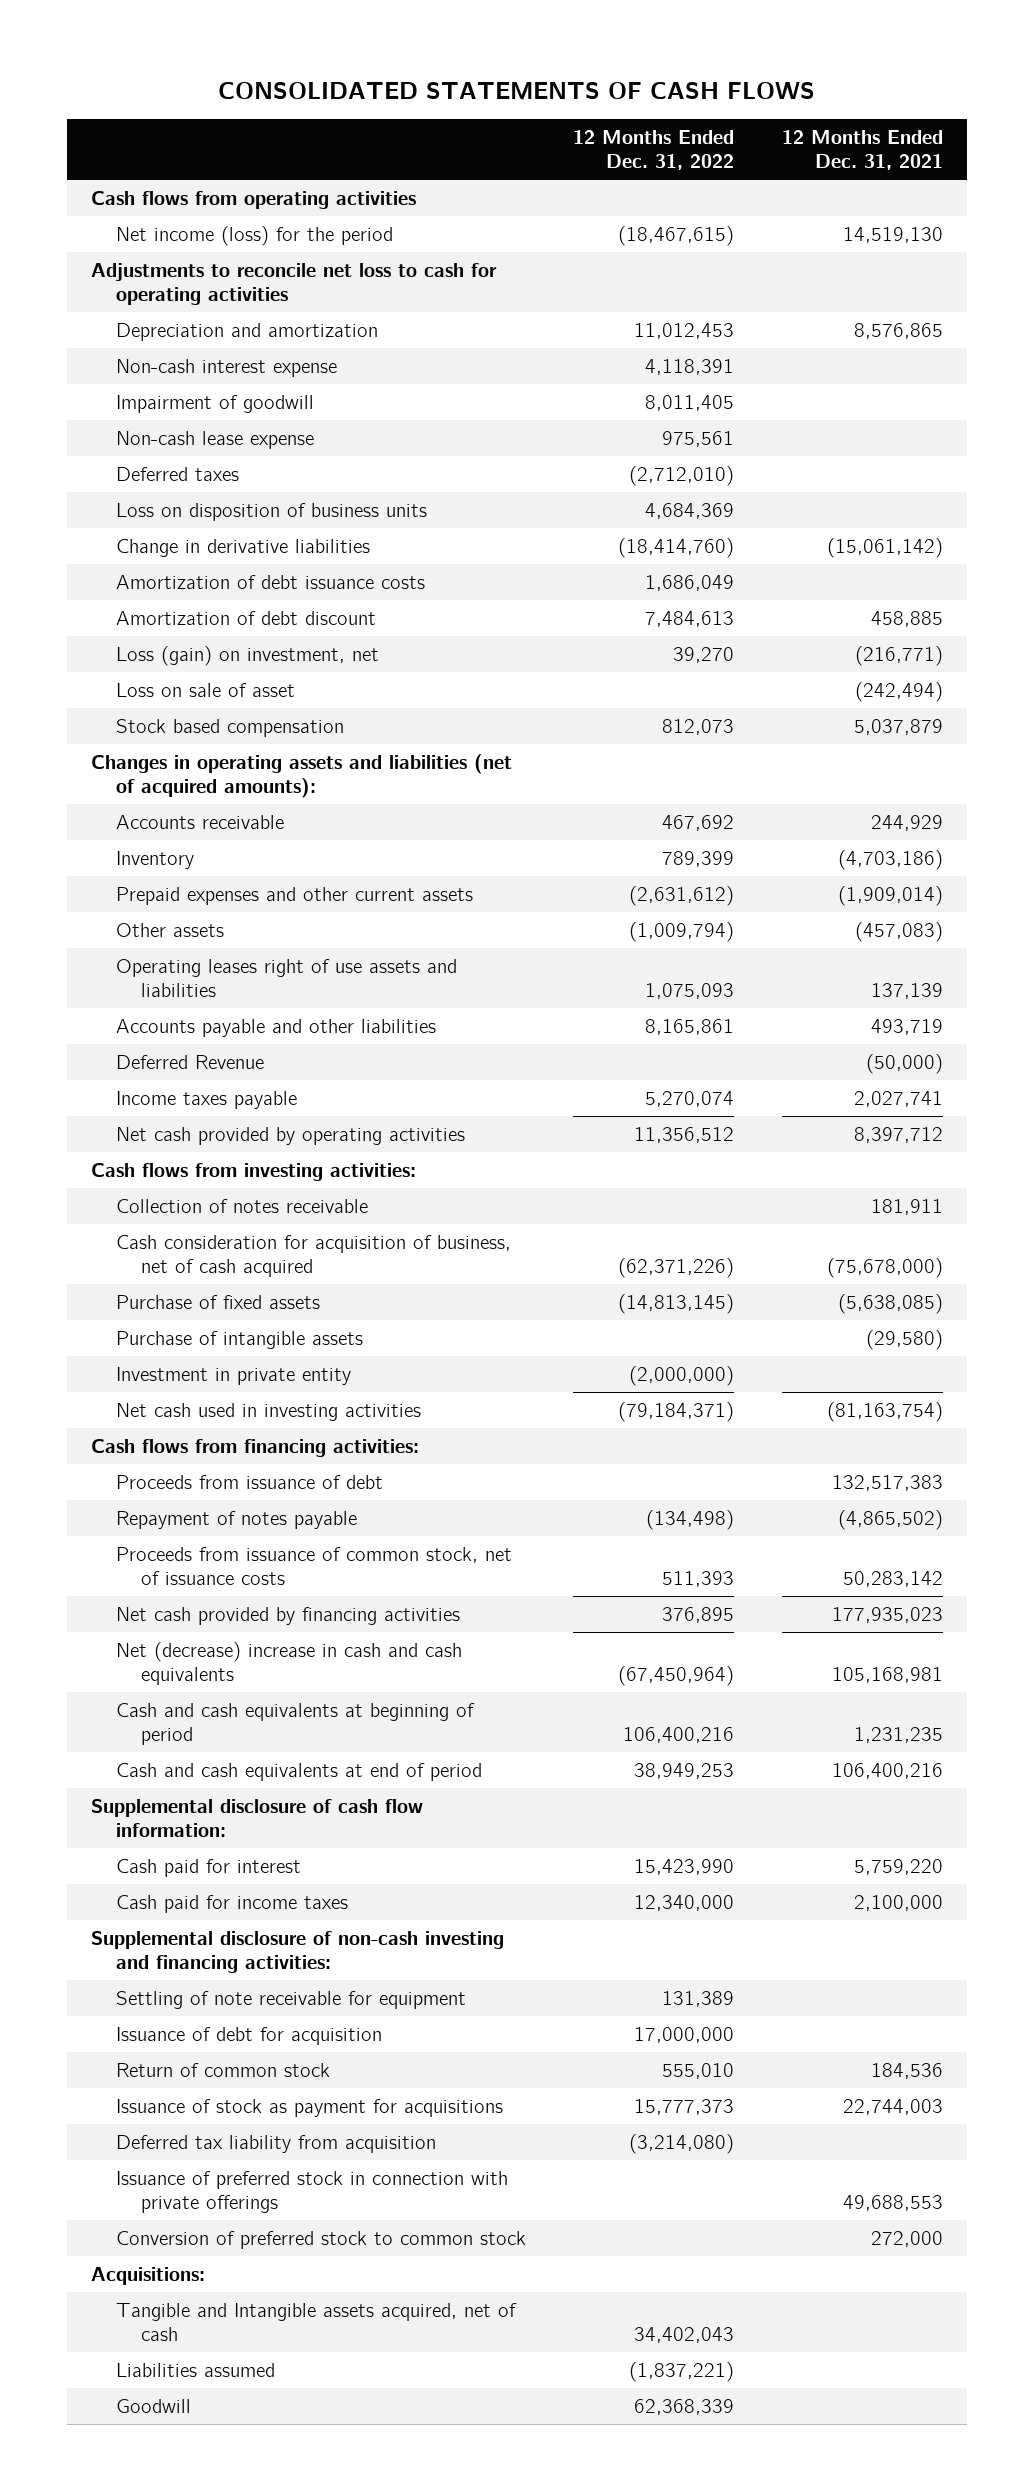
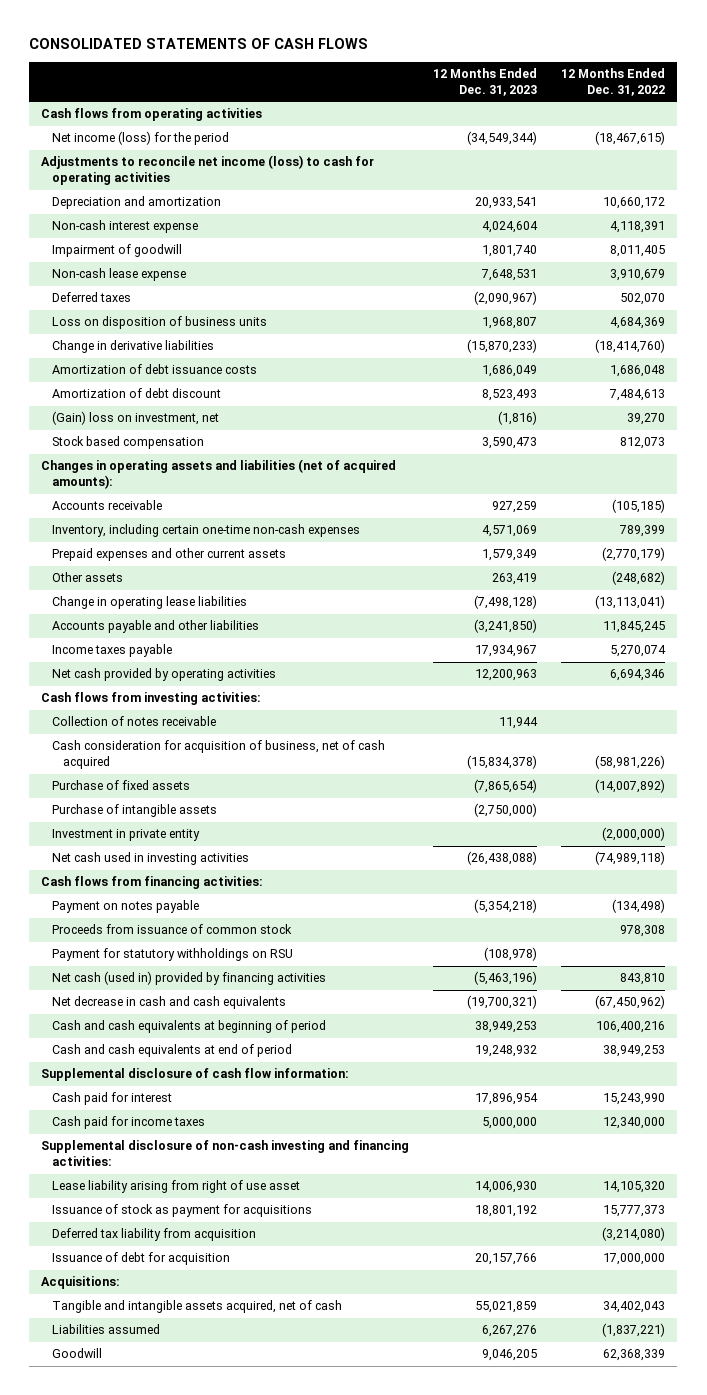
[781,130,943,171] 12 Months Ended Dec. 31, 2021 -> none
none -> [433,67,538,97] 12 Months Ended Dec. 31, 2023
[91,262,498,306] Adjustments to reconcile net loss to cash for operating activities -> [41,155,375,186] Adjustments to reconcile net income (loss) to cash for operating activities
[634,322,735,339] 11,012,453 -> [603,197,666,210] 10,660,172
[662,430,735,447] 975,561 -> [610,269,666,282] 3,910,679
[629,465,735,486] (2,712,010) -> [620,293,666,306] 502,070
[645,574,735,591] 1,686,049 -> [610,365,666,378] 1,686,048
[115,682,295,697] Loss on sale of asset -> none
[115,645,379,666] Loss (gain) on investment, net -> [51,411,219,426] (Gain) loss on investment, net
[115,958,457,998] Operating leases right of use assets and liabilities -> none
[115,1054,264,1069] Deferred Revenue -> none
[662,814,735,831] 467,692 -> [612,499,666,514] (105,185)
[115,850,194,869] Inventory -> [51,524,360,538] Inventory, including certain one-time non-cash expenses
[629,885,735,906] (2,631,612) -> [602,547,666,562] (2,770,179)
[629,921,735,942] (1,009,794) -> [612,571,666,586] (248,682)
none -> [51,596,247,610] Change in operating lease liabilities
[645,1018,735,1035] 8,165,861 -> [603,621,666,634] 11,845,245
[634,1126,735,1143] 11,356,512 -> [610,669,666,682] 6,694,346
[618,1258,735,1279] (62,371,226) -> [595,755,666,770] (58,981,226)
[618,1293,735,1314] (14,813,145) -> [595,779,666,794] (14,007,892)
[618,1401,735,1422] (79,184,371) -> [595,851,666,866] (74,989,118)
[115,1474,383,1489] Proceeds from issuance of debt -> none
[115,1510,357,1529] Repayment of notes payable -> [51,900,199,914] Payment on notes payable
[115,1546,512,1586] Proceeds from issuance of common stock, net of issuance costs -> [51,924,292,935] Proceeds from issuance of common stock
[662,1571,735,1588] 511,393 -> [620,925,666,938] 978,308
none -> [51,948,293,962] Payment for statutory withholdings on RSU
[115,1606,460,1625] Net cash provided by financing activities -> [51,971,326,986] Net cash (used in) provided by financing activities
[662,1606,735,1623] 376,895 -> [620,973,666,986] 843,810
[115,1641,462,1686] Net (decrease) increase in cash and cash equivalents -> [51,996,286,1010] Net decrease in cash and cash equivalents
[618,1666,735,1687] (67,450,964) -> [595,995,666,1010] (67,450,962)
[634,1858,735,1875] 15,423,990 -> [603,1093,666,1106] 15,243,990
[115,1990,466,2009] Settling of note receivable for equipment -> none
[115,2062,330,2077] Return of common stock -> none
none -> [51,1180,300,1194] Lease liability arising from right of use asset
[115,2170,508,2214] Issuance of preferred stock in connection with private offerings -> none
[115,2230,526,2249] Conversion of preferred stock to common stock -> none
[115,2026,382,2045] Issuance of debt for acquisition -> [51,1252,230,1266] Issuance of debt for acquisition
[115,2302,517,2342] Tangible and Intangible assets acquired, net of cash -> [51,1300,342,1314] Tangible and intangible assets acquired, net of cash

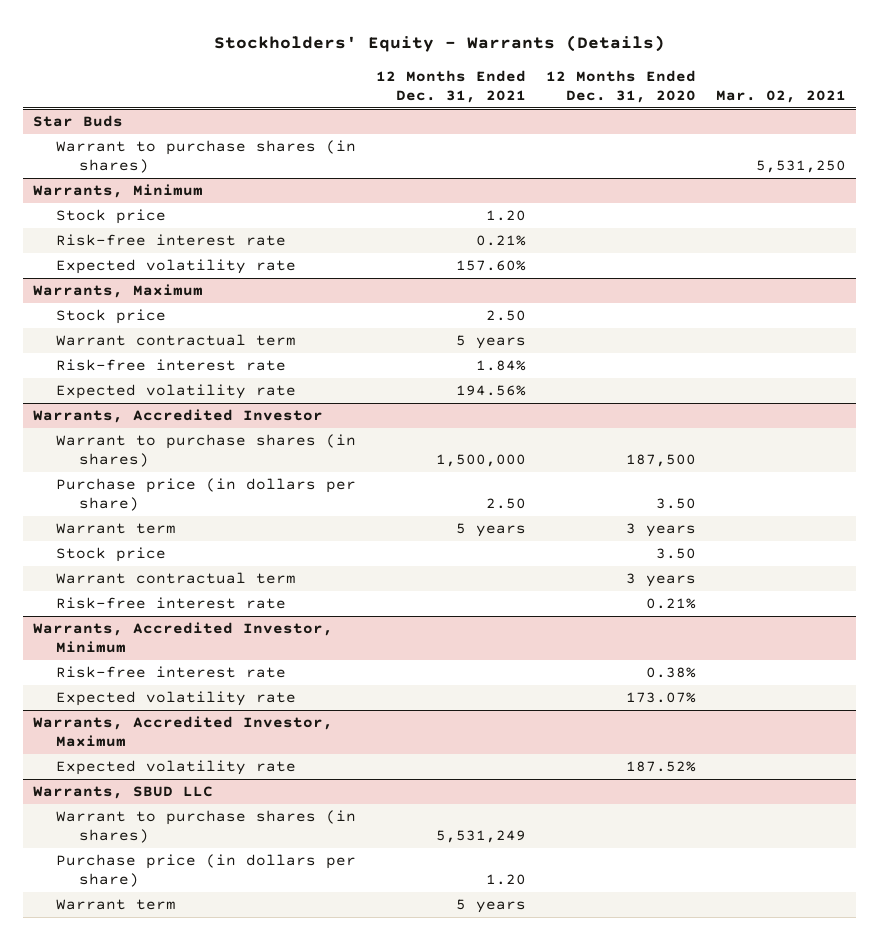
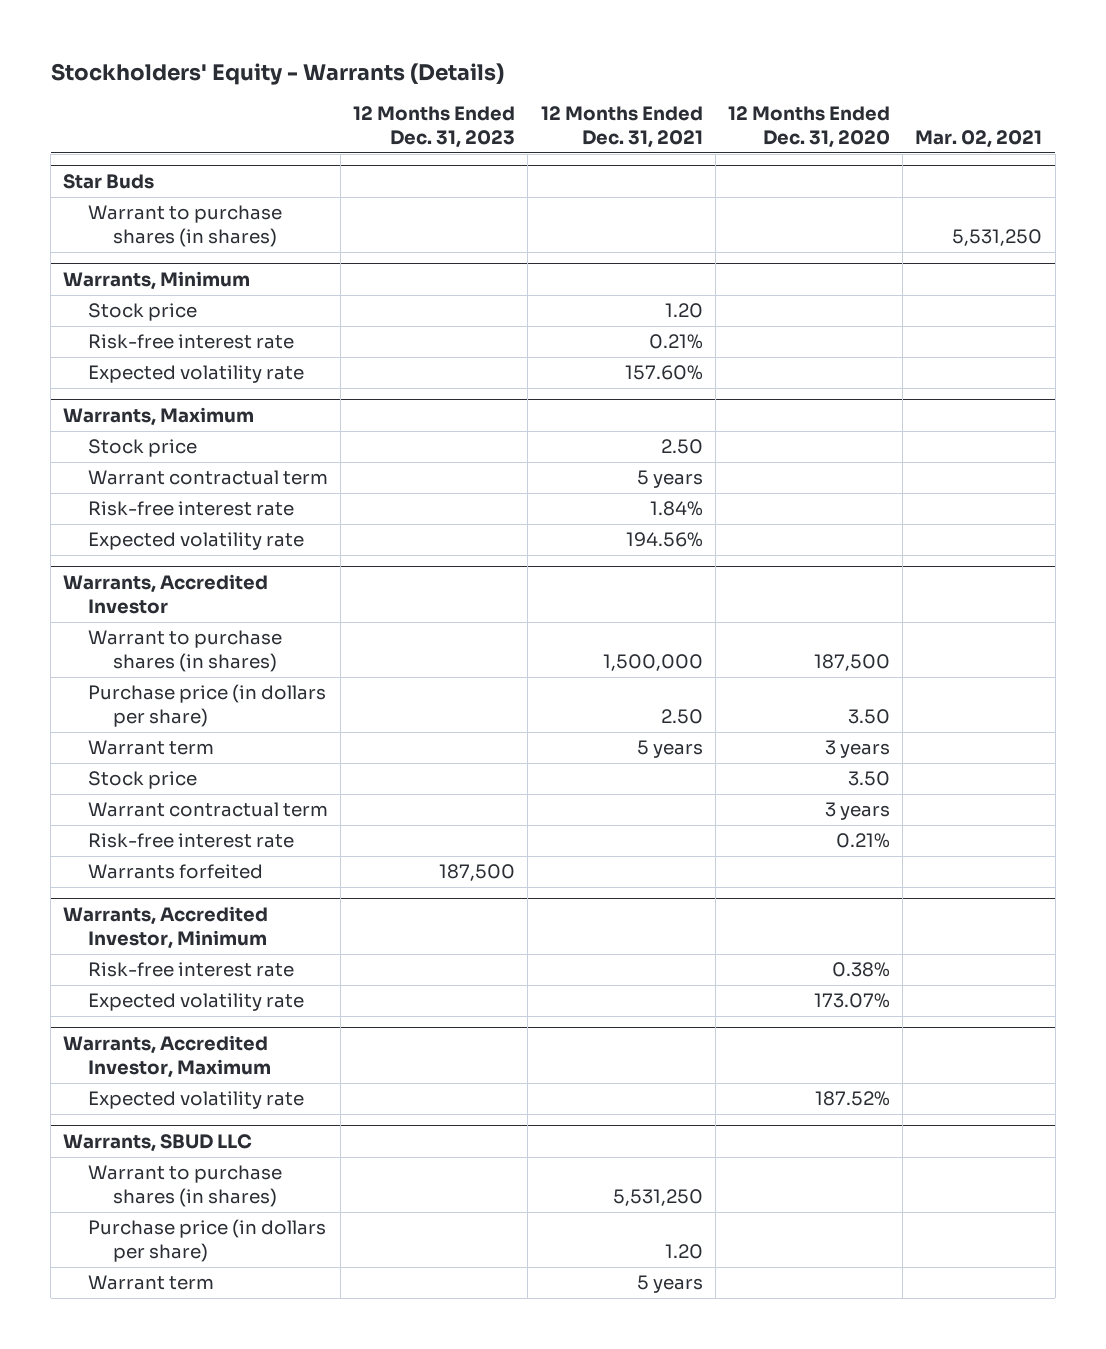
none -> [353,106,516,149] 12 Months Ended Dec. 31, 2023
none -> [87,864,263,880] Warrants forfeited
[436,830,527,844] 5,531,249 -> [612,1189,703,1207] 5,531,250

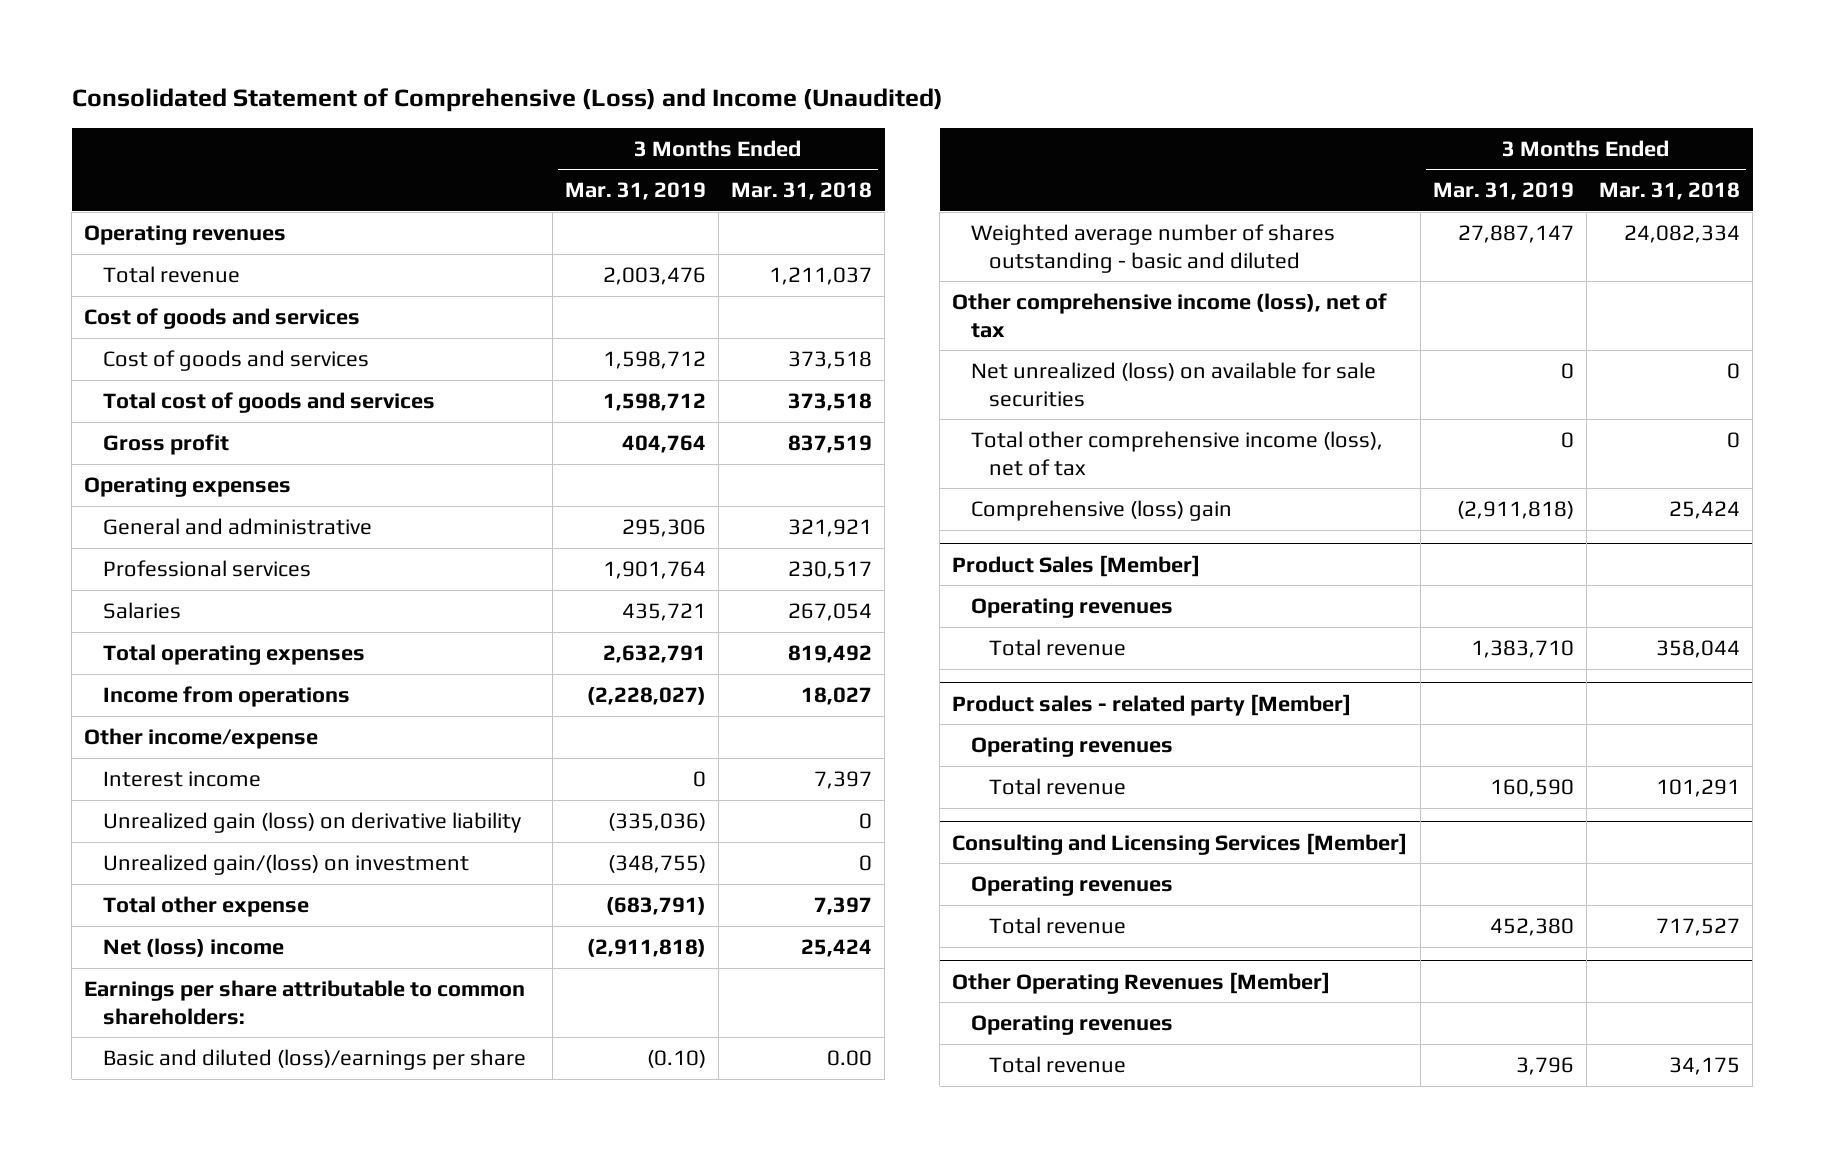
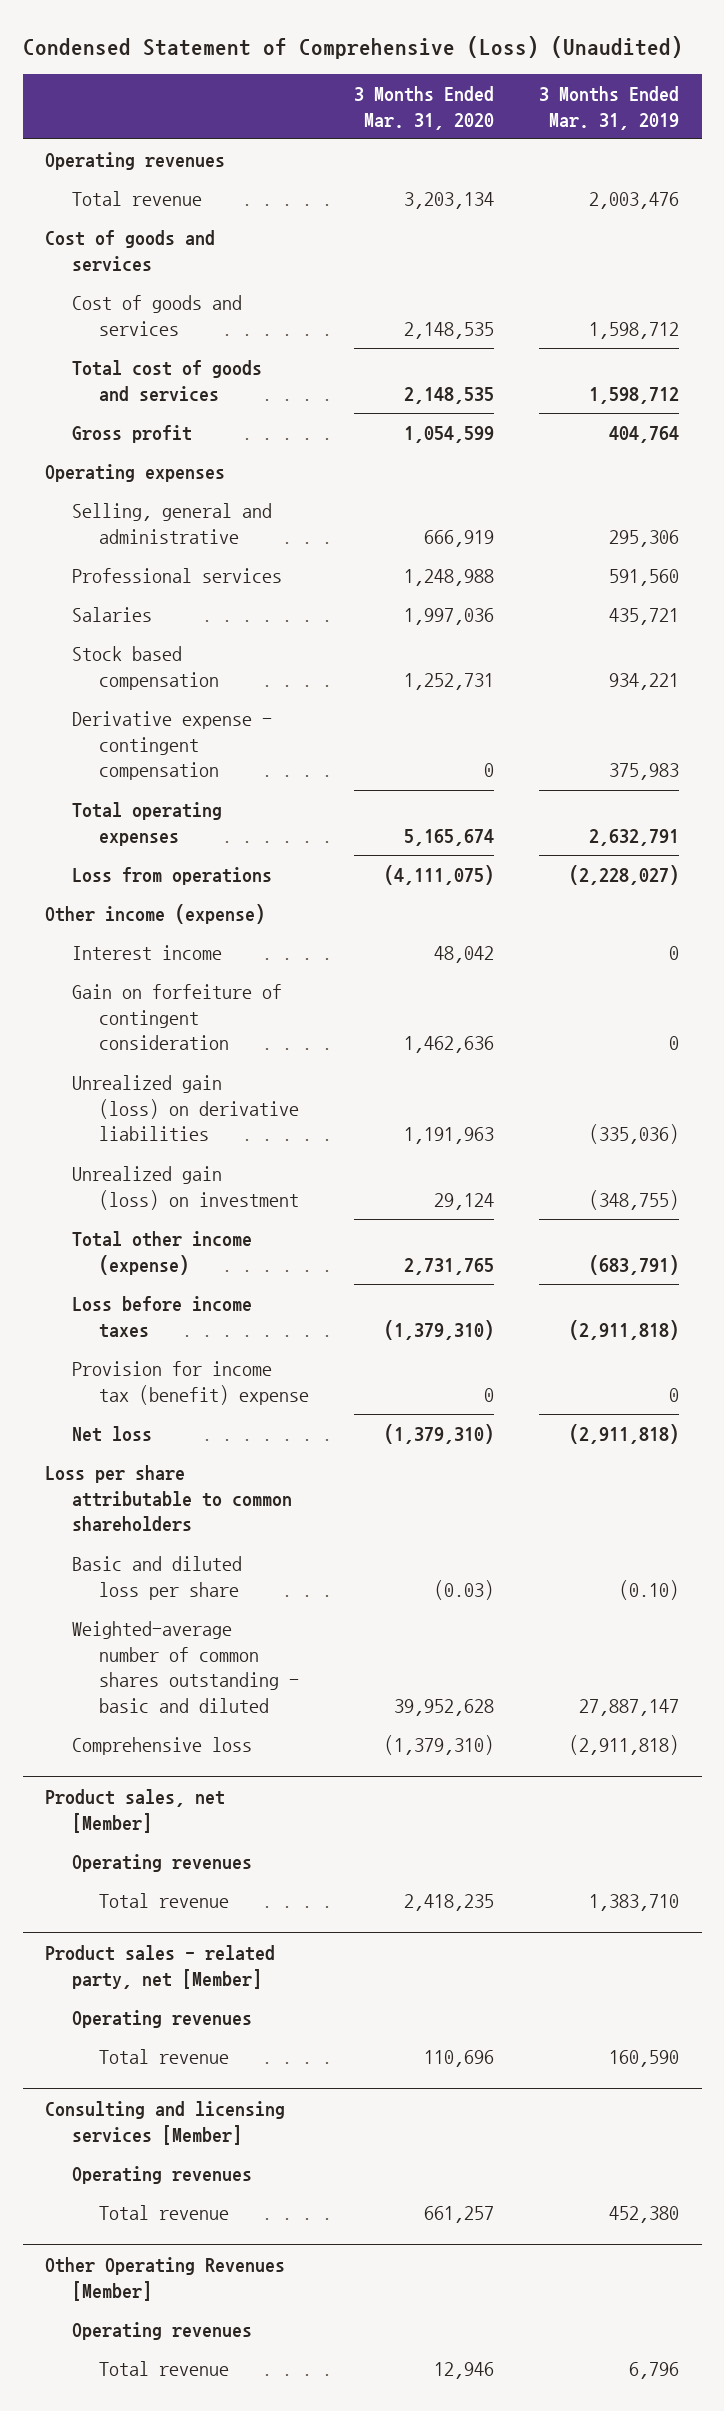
[71,87,943,112] Consolidated Statement of Comprehensive (Loss) and Income (Unaudited) -> [22,35,683,59] Condensed Statement of Comprehensive (Loss) (Unaudited)
[731,182,873,201] Mar. 31, 2018 -> none
none -> [354,85,495,130] 3 Months Ended Mar. 31, 2020
[102,517,372,535] General and administrative -> [72,503,273,544] Selling, general and administrative
[602,560,706,579] 1,901,764 -> [609,569,680,587] 591,560
none -> [72,646,220,690] Stock based compensation
none -> [72,711,273,781] Derivative expense - contingent compensation
[102,685,350,707] Income from operations -> [72,867,273,886] Loss from operations
[84,727,319,749] Other income/expense -> [45,904,266,925] Other income (expense)
[952,292,1388,338] Other comprehensive income (loss), net of tax -> none
[970,361,1376,407] Net unrealized (loss) on available for sale securities -> none
[970,430,1383,476] Total other comprehensive income (loss), net of tax -> none
none -> [72,984,283,1051] Gain on forfeiture of contingent consideration
[102,811,521,833] Unrealized gain (loss) on derivative liability -> [72,1075,300,1142] Unrealized gain (loss) on derivative liabilities
[102,853,469,875] Unrealized gain/(loss) on investment -> [72,1166,300,1210] Unrealized gain (loss) on investment
[102,895,309,917] Total other expense -> [72,1231,253,1275] Total other income (expense)
none -> [72,1296,253,1338] Loss before income taxes
none -> [72,1361,310,1405] Provision for income tax (benefit) expense
[102,937,284,957] Net (loss) income -> [72,1426,153,1443] Net loss
[84,979,526,1025] Earnings per share attributable to common shareholders: -> [45,1465,293,1532] Loss per share attributable to common shareholders
[102,1048,526,1070] Basic and diluted (loss)/earnings per share -> [72,1556,243,1600] Basic and diluted loss per share
[970,223,1335,273] Weighted average number of shares outstanding - basic and diluted -> [72,1621,300,1713] Weighted-average number of common shares outstanding - basic and diluted
[970,499,1232,521] Comprehensive (loss) gain -> [72,1737,253,1756] Comprehensive loss
[952,554,1201,577] Product Sales [Member] -> [45,1788,226,1833] Product sales, net [Member]
[952,693,1352,716] Product sales - related party [Member] -> [45,1944,276,1989] Product sales - related party, net [Member]
[952,832,1408,855] Consulting and Licensing Services [Member] -> [45,2100,286,2145] Consulting and licensing services [Member]
[1515,1056,1574,1075] 3,796 -> [629,2362,680,2380] 6,796

